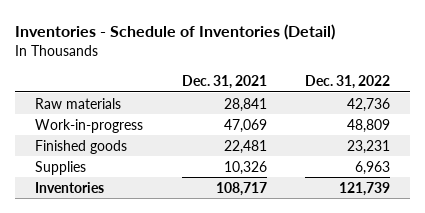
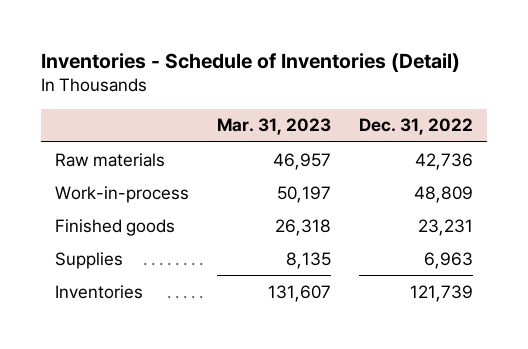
[181,74,267,89] Dec. 31, 2021 -> none
none -> [217,118,332,136] Mar. 31, 2023
[34,118,143,133] Work-in-progress -> [55,185,190,203] Work-in-process

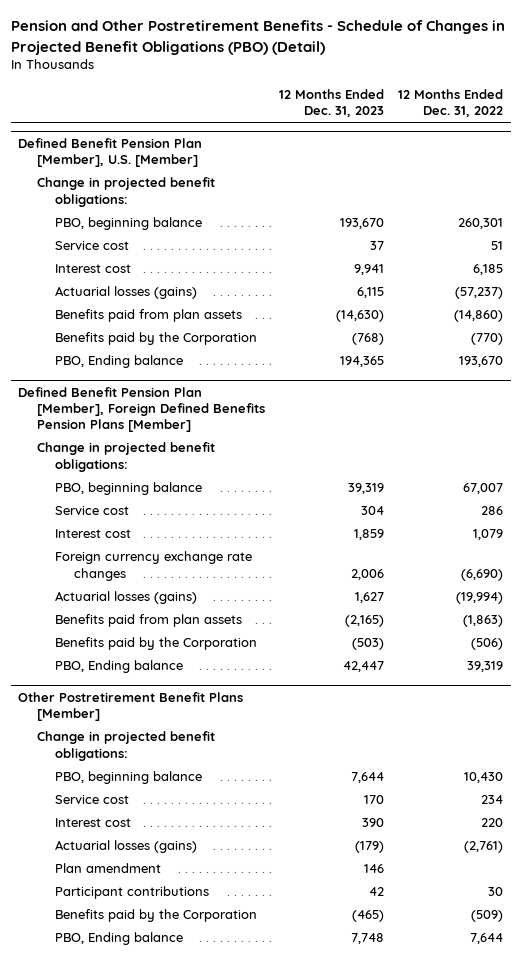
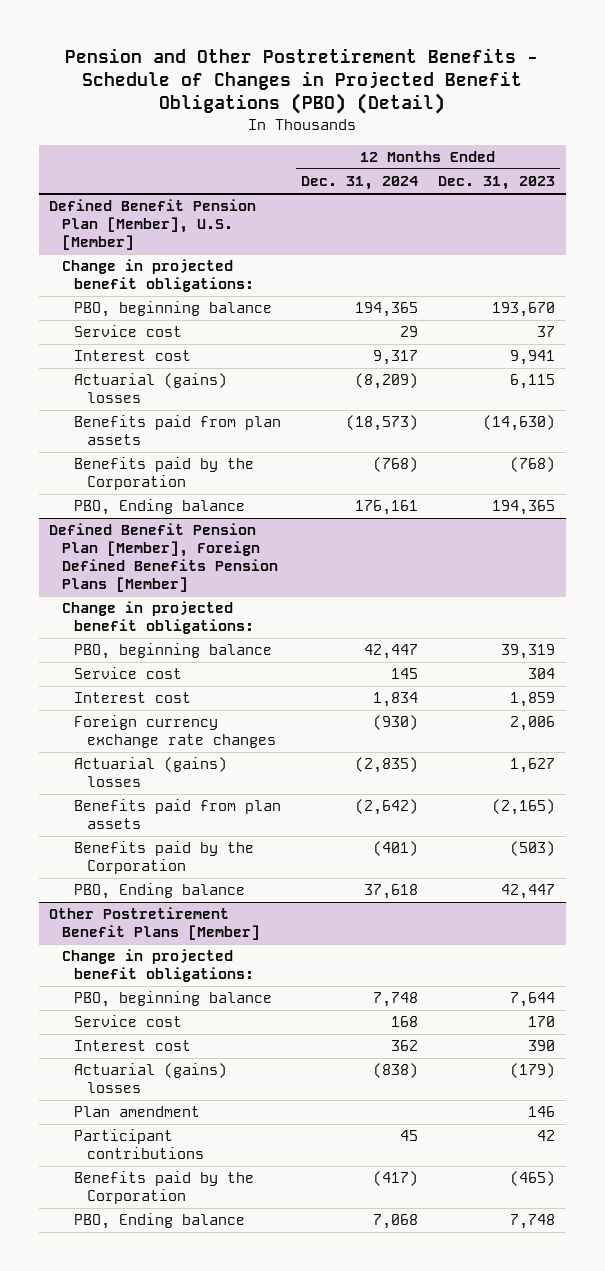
[398,88,504,118] 12 Months Ended Dec. 31, 2022 -> none
none -> [301,176,419,191] Dec. 31, 2024
[55,286,198,300] Actuarial losses (gains) -> [74,373,228,404] Actuarial (gains) losses
[55,591,198,605] Actuarial losses (gains) -> [74,757,228,788] Actuarial (gains) losses
[55,840,198,854] Actuarial losses (gains) -> [74,1063,228,1094] Actuarial (gains) losses

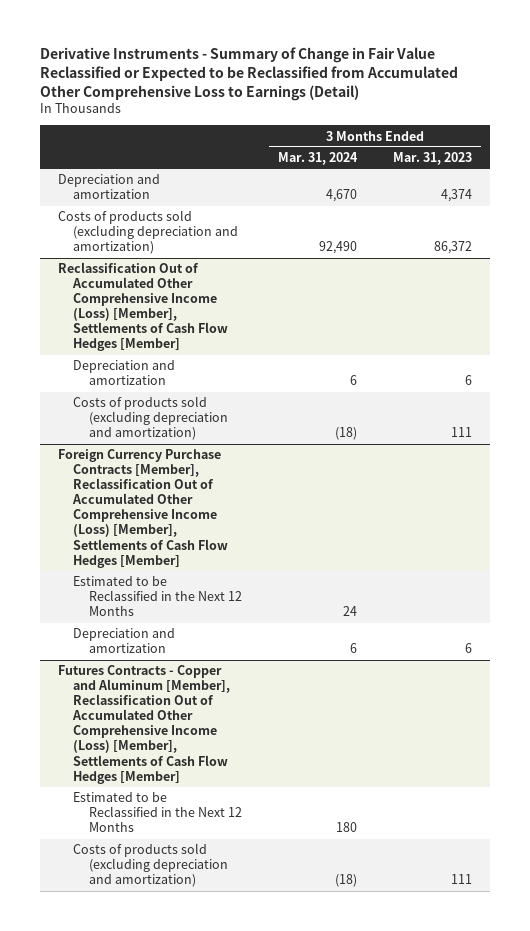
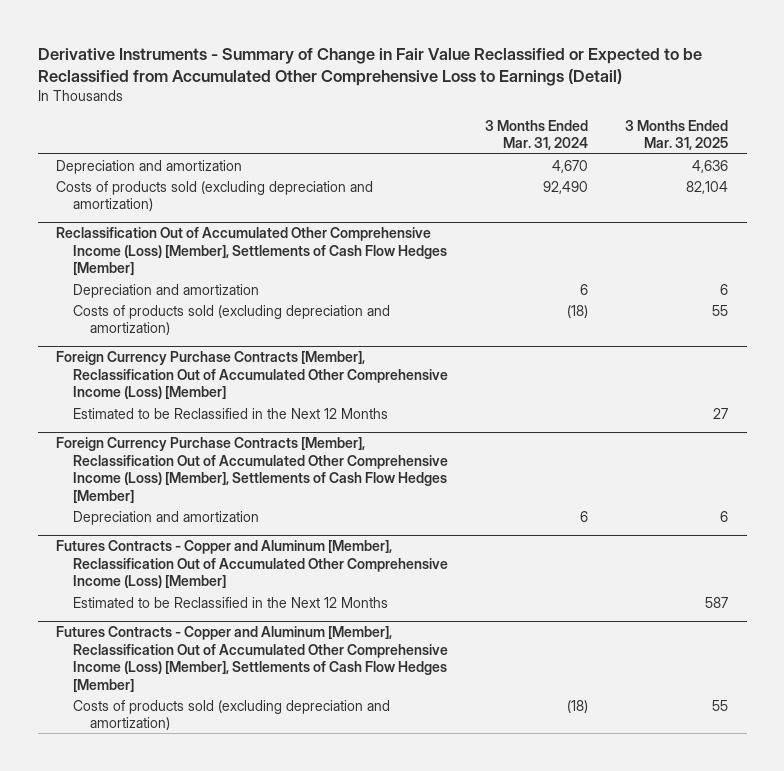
[393,152,473,166] Mar. 31, 2023 -> none
none -> [625,119,729,151] 3 Months Ended Mar. 31, 2025
none -> [56,351,449,400] Foreign Currency Purchase Contracts [Member], Reclassification Out of Accumulated Other Comprehensive Income (Loss) [Member]
none -> [73,407,389,419] Estimated to be Reclassified in the Next 12 Months
[73,576,242,617] Estimated to be Reclassified in the Next 12 Months -> none
none -> [56,540,449,589] Futures Contracts - Copper and Aluminum [Member], Reclassification Out of Accumulated Other Comprehensive Income (Loss) [Member]
none -> [73,596,389,608] Estimated to be Reclassified in the Next 12 Months
[73,792,242,833] Estimated to be Reclassified in the Next 12 Months -> none

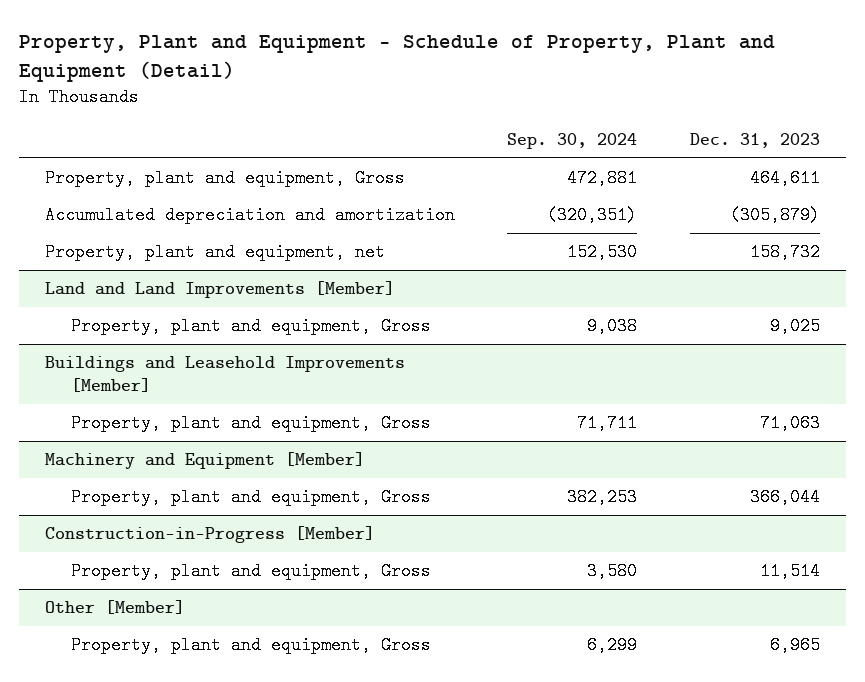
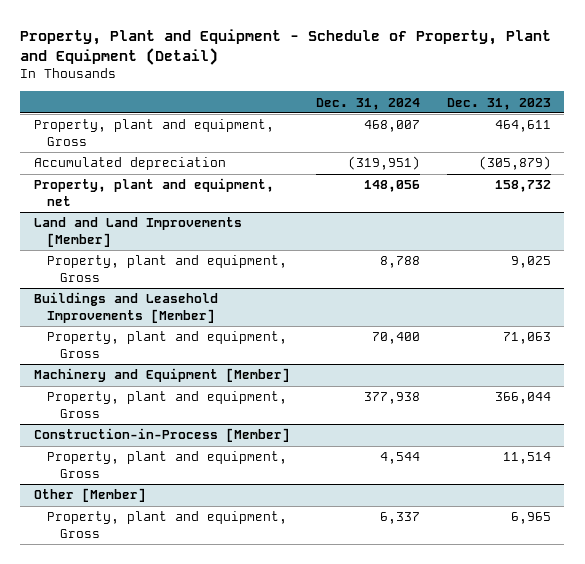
[507,132,638,149] Sep. 30, 2024 -> none
none -> [316,97,421,110] Dec. 31, 2024
[44,206,455,225] Accumulated depreciation and amortization -> [33,157,226,171] Accumulated depreciation
[44,526,375,544] Construction-in-Progress [Member] -> [33,428,290,443] Construction-in-Process [Member]

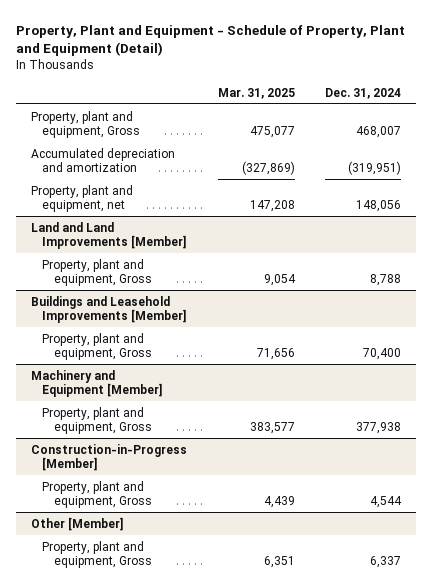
[446,97,551,110] Dec. 31, 2023 -> none
none -> [217,87,295,99] Mar. 31, 2025
[33,157,226,171] Accumulated depreciation -> [31,147,176,172] Accumulated depreciation and amortization
[33,428,290,443] Construction-in-Process [Member] -> [31,443,188,471] Construction-in-Progress [Member]

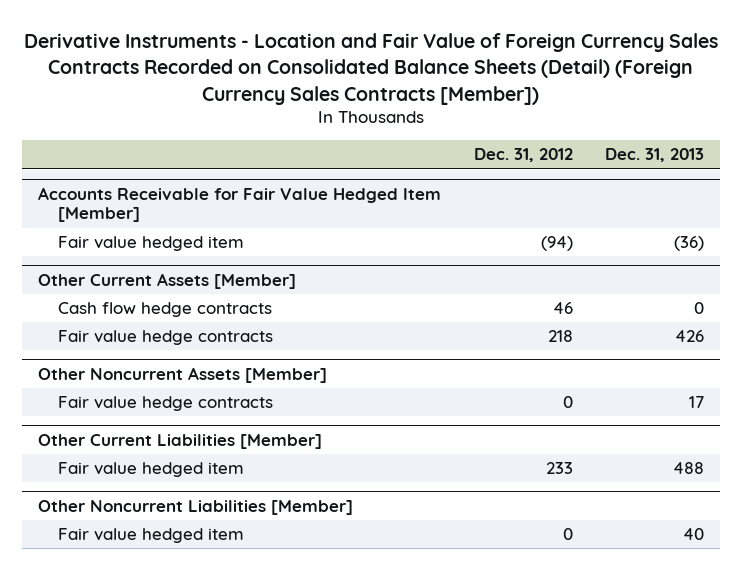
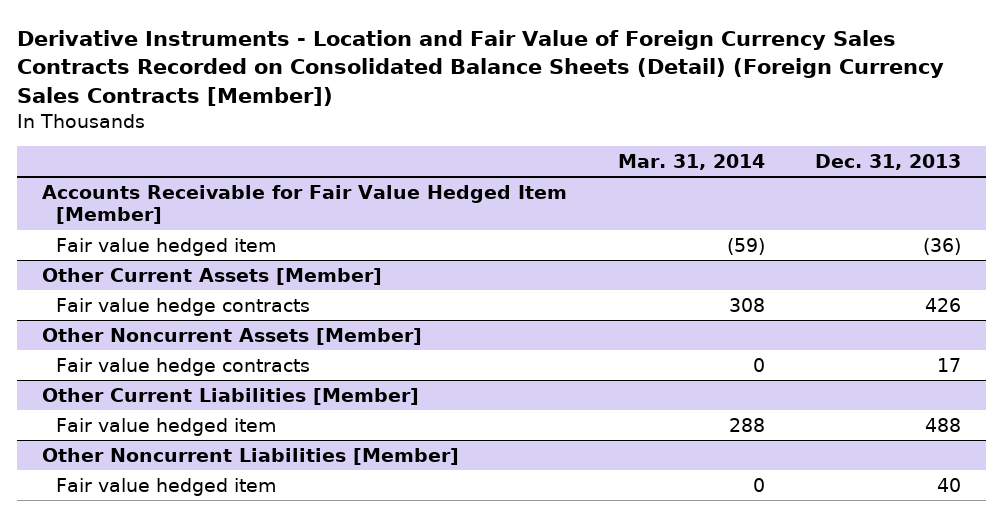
[473,148,573,163] Dec. 31, 2012 -> none
none -> [617,153,765,170] Mar. 31, 2014
[58,302,273,318] Cash flow hedge contracts -> none

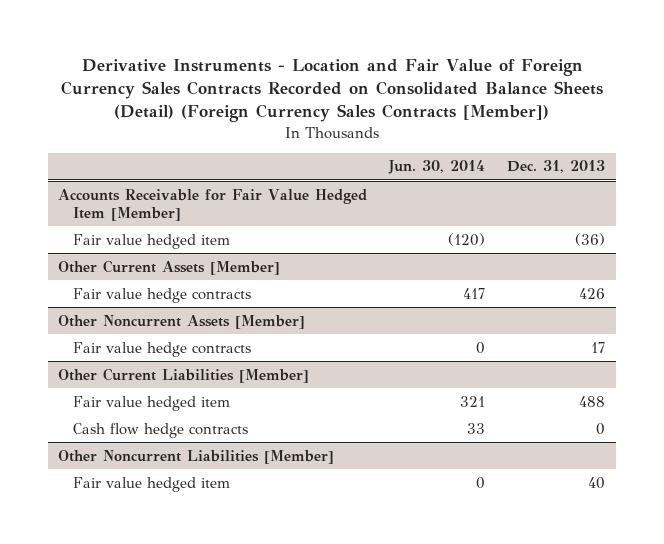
[617,153,765,170] Mar. 31, 2014 -> none
none -> [388,160,486,175] Jun. 30, 2014
none -> [73,422,249,438] Cash flow hedge contracts

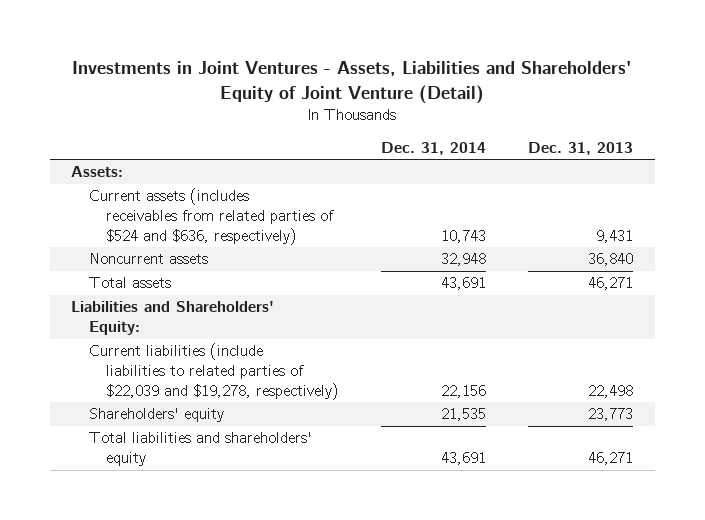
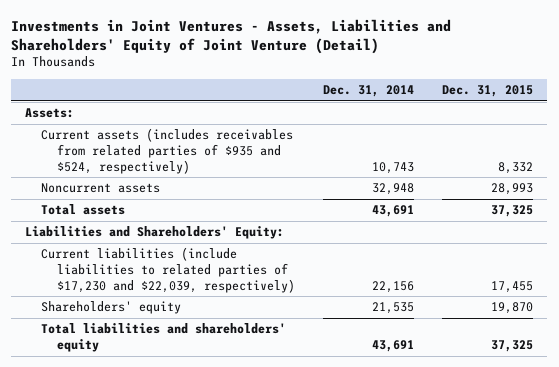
[528,141,634,155] Dec. 31, 2013 -> none
none -> [442,85,534,98] Dec. 31, 2015
[88,188,334,245] Current assets (includes receivables from related parties of $524 and $636, respectively) -> [41,128,294,174] Current assets (includes receivables from related parties of $935 and $524, respectively)
[88,343,339,400] Current liabilities (include liabilities to related parties of $22,039 and $19,278, respectively) -> [41,247,296,293] Current liabilities (include liabilities to related parties of $17,230 and $22,039, respectively)

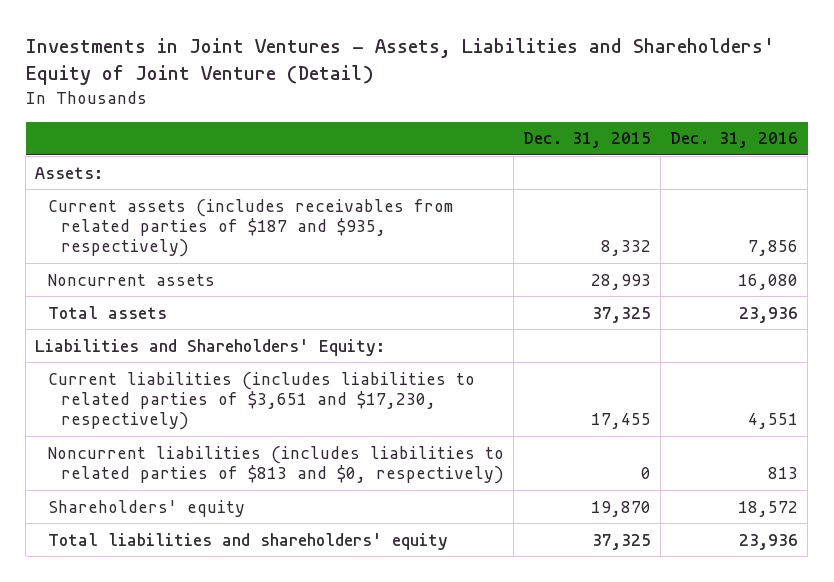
[323,85,415,98] Dec. 31, 2014 -> none
none -> [670,132,799,149] Dec. 31, 2016
[41,128,294,174] Current assets (includes receivables from related parties of $935 and $524, respectively) -> [48,198,454,258] Current assets (includes receivables from related parties of $187 and $935, respectively)
[41,247,296,293] Current liabilities (include liabilities to related parties of $17,230 and $22,039, respectively) -> [48,371,476,431] Current liabilities (includes liabilities to related parties of $3,651 and $17,230, respectively)
none -> [48,445,505,485] Noncurrent liabilities (includes liabilities to related parties of $813 and $0, respectively)

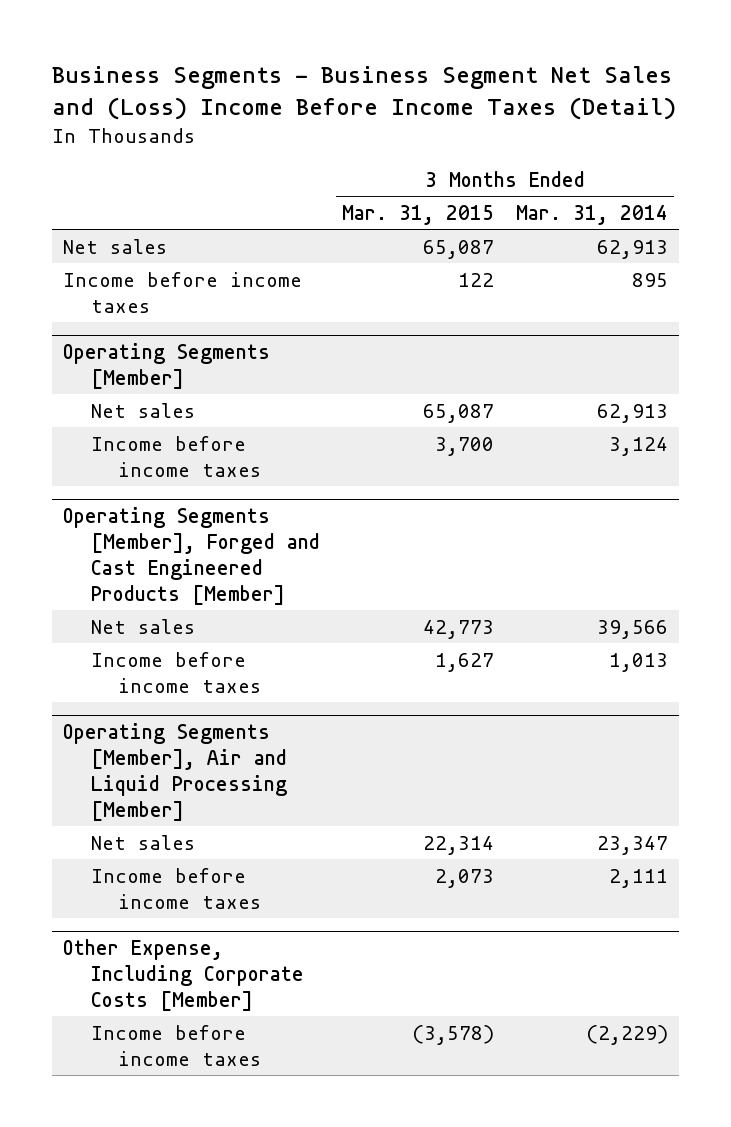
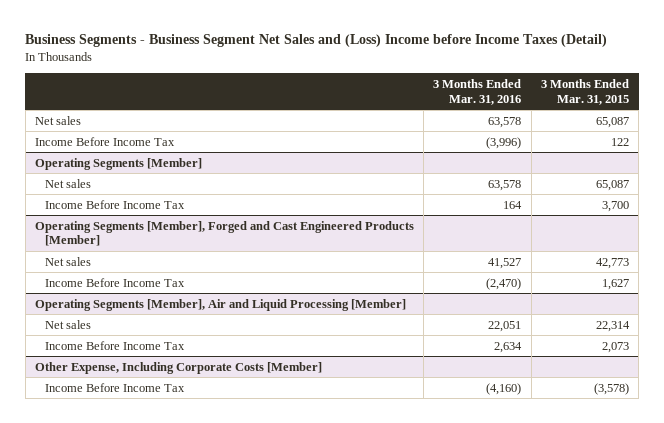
[51,66,676,121] Business Segments - Business Segment Net Sales and (Loss) Income Before Income Taxes (Detail) -> [25,34,608,48] Business Segments - Business Segment Net Sales and (Loss) Income before Income Taxes (Detail)
[516,204,669,225] Mar. 31, 2014 -> none
none -> [433,78,522,105] 3 Months Ended Mar. 31, 2016
[62,271,302,313] Income before income taxes -> [34,136,175,146] Income Before Income Tax
[90,435,262,477] Income before income taxes -> [44,199,185,209] Income Before Income Tax
[90,651,262,693] Income before income taxes -> [44,277,185,287] Income Before Income Tax
[90,867,262,909] Income before income taxes -> [44,340,185,350] Income Before Income Tax
[90,1024,262,1066] Income before income taxes -> [44,382,185,392] Income Before Income Tax

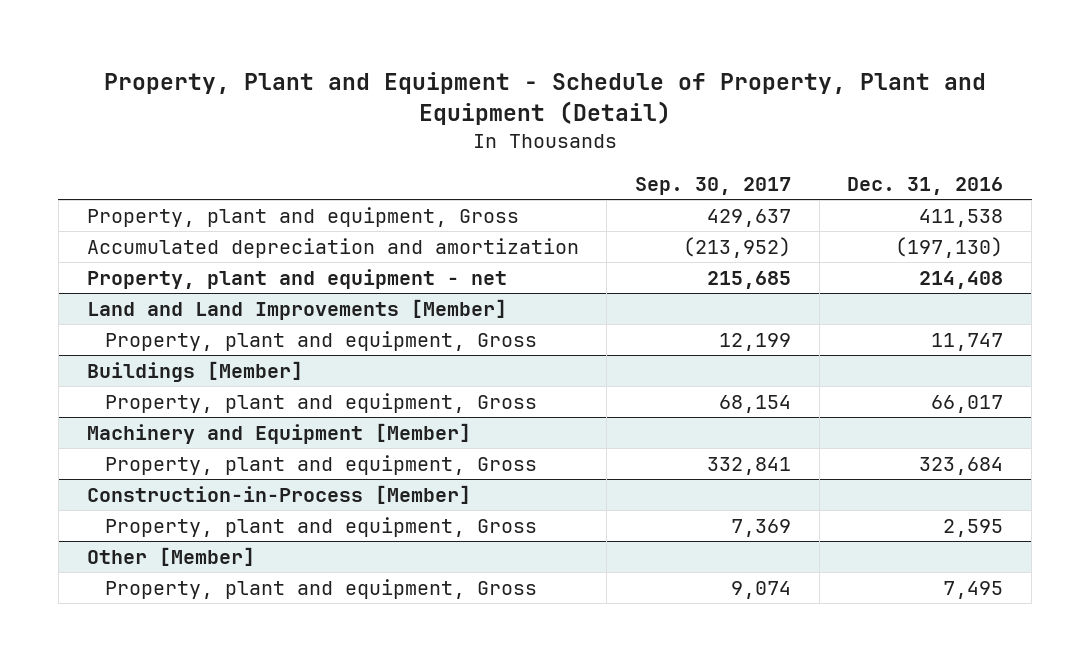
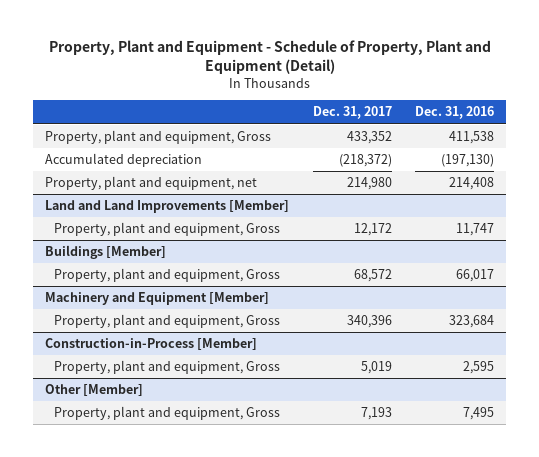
[635,176,792,195] Sep. 30, 2017 -> none
none -> [312,106,392,120] Dec. 31, 2017
[86,237,579,258] Accumulated depreciation and amortization -> [45,153,203,168] Accumulated depreciation
[86,268,507,289] Property, plant and equipment - net -> [45,176,258,191] Property, plant and equipment, net

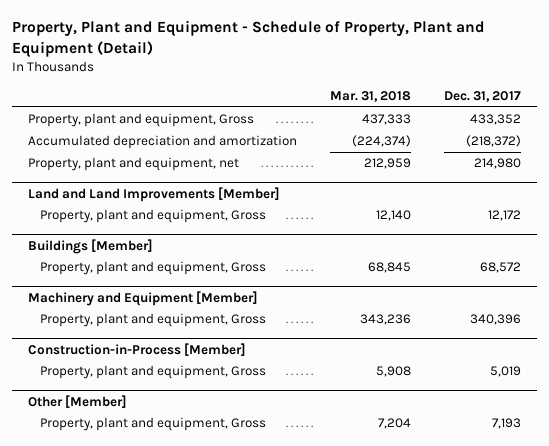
[415,106,495,120] Dec. 31, 2016 -> none
none -> [329,90,411,102] Mar. 31, 2018
[45,153,203,168] Accumulated depreciation -> [28,135,298,150] Accumulated depreciation and amortization

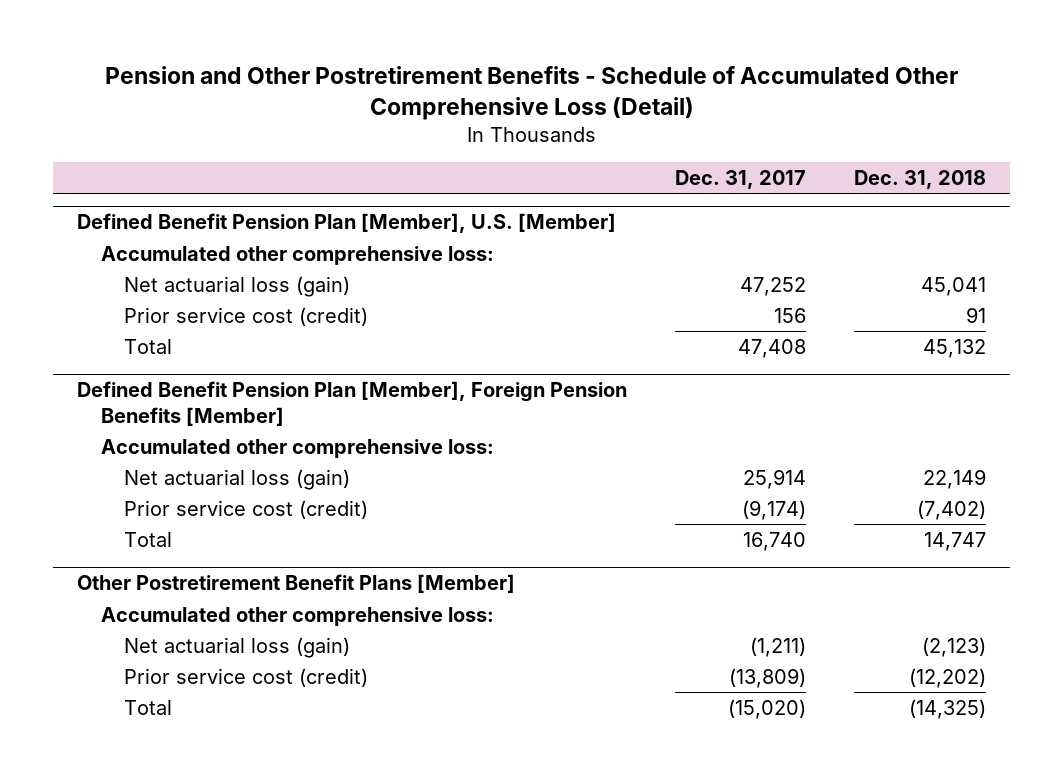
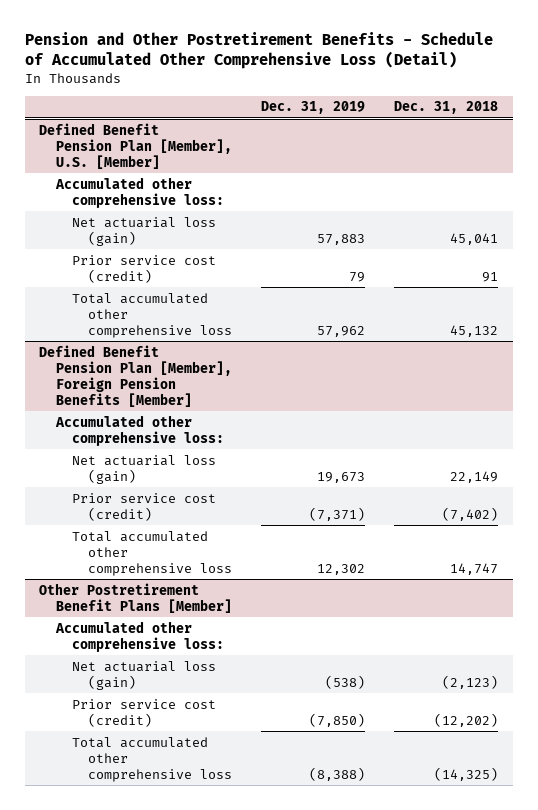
[675,169,807,189] Dec. 31, 2017 -> none
none -> [261,101,366,115] Dec. 31, 2019
[124,338,173,354] Total -> [71,292,233,338] Total accumulated other comprehensive loss
[124,531,173,547] Total -> [71,530,233,576] Total accumulated other comprehensive loss
[124,699,173,715] Total -> [71,736,233,782] Total accumulated other comprehensive loss

